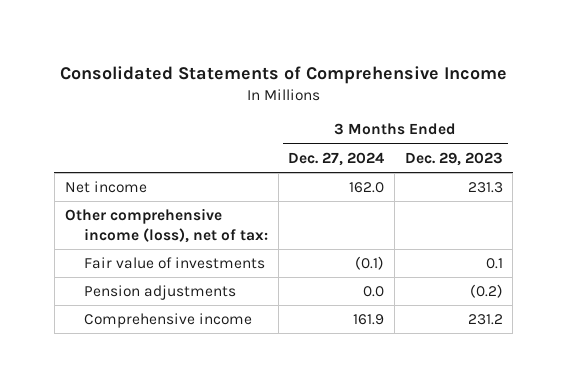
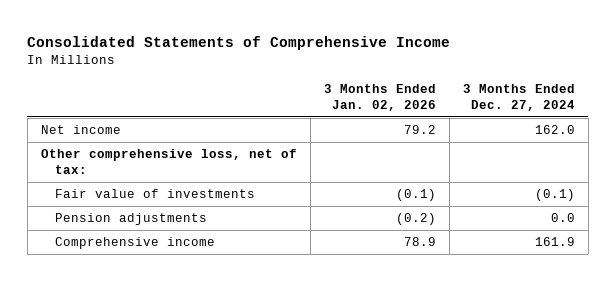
[404,151,503,166] Dec. 29, 2023 -> none
none -> [323,83,436,112] 3 Months Ended Jan. 02, 2026
[64,208,269,244] Other comprehensive income (loss), net of tax: -> [40,149,297,175] Other comprehensive loss, net of tax:

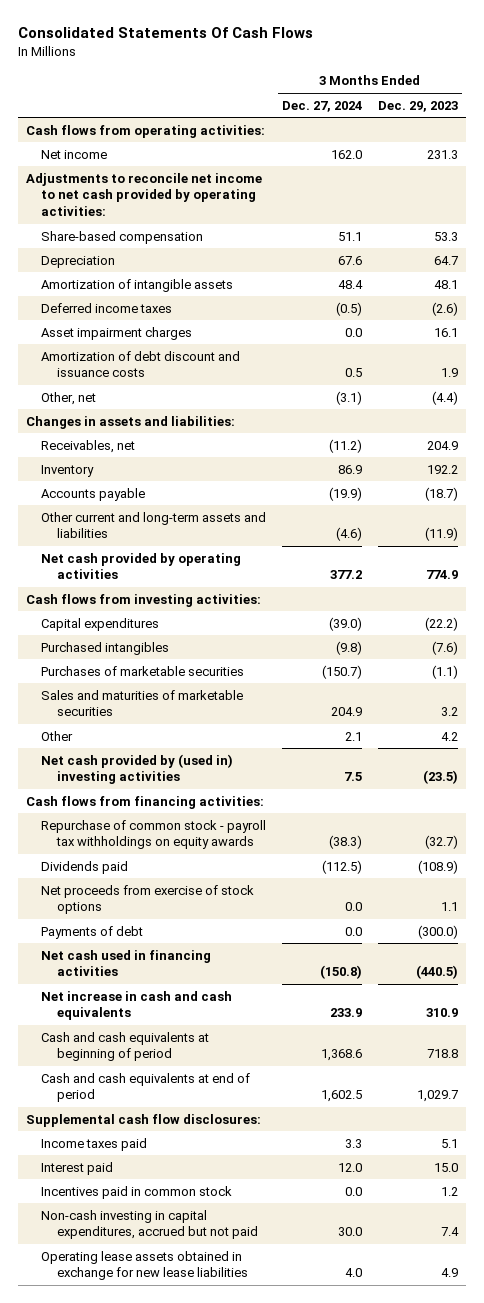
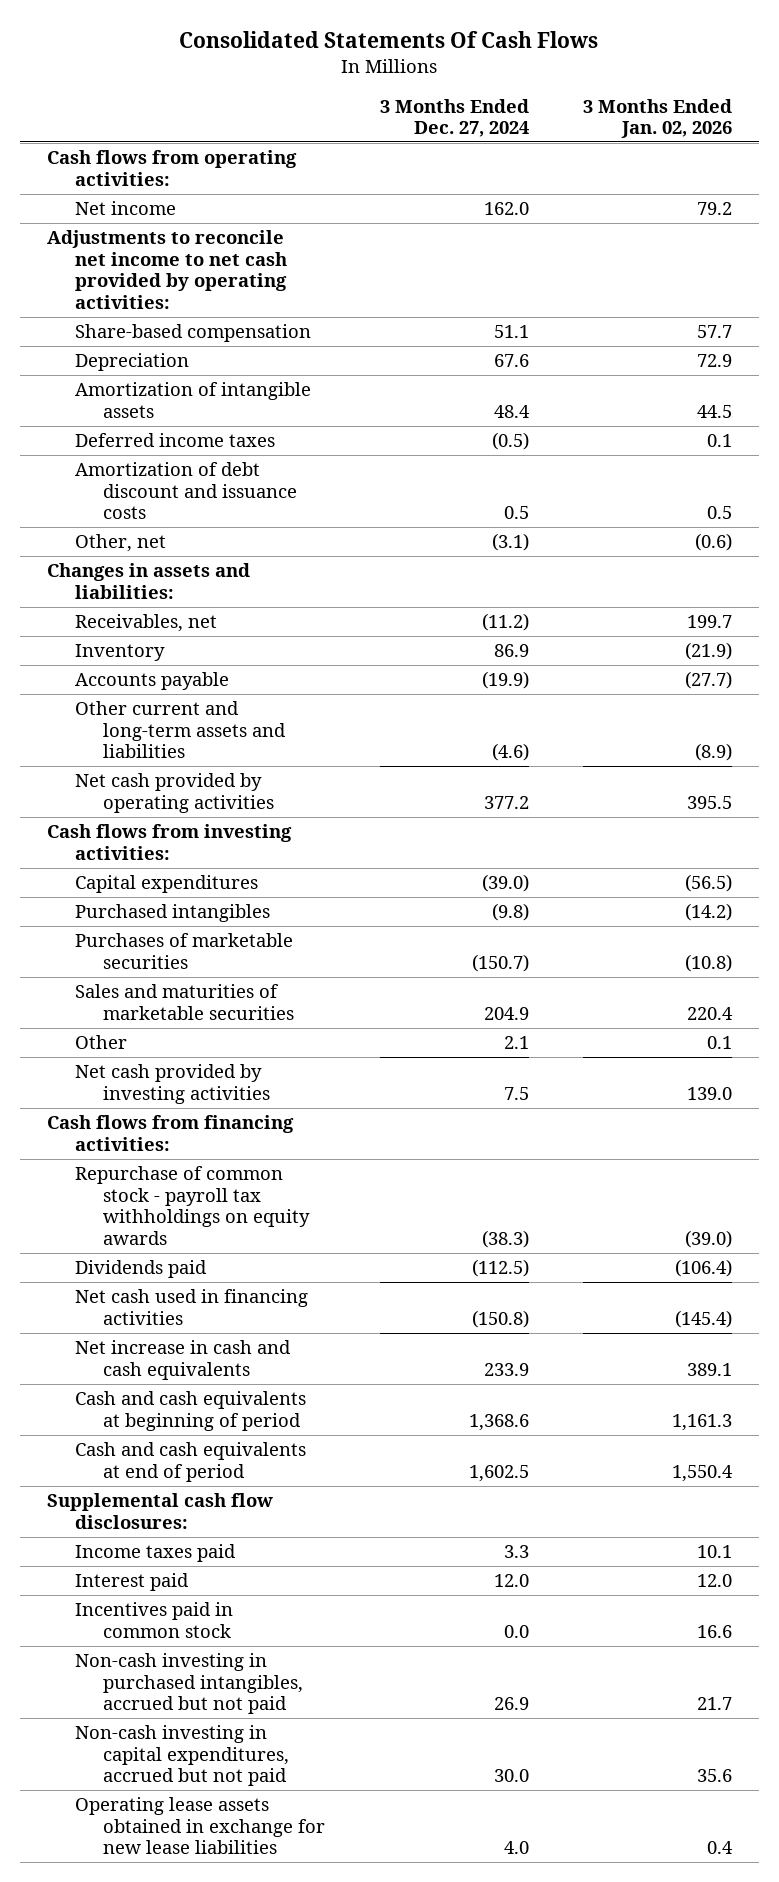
[378,100,459,112] Dec. 29, 2023 -> none
none -> [583,98,733,139] 3 Months Ended Jan. 02, 2026
[41,326,193,340] Asset impairment charges -> none
[41,753,234,785] Net cash provided by (used in) investing activities -> [74,1064,271,1104] Net cash provided by investing activities
[41,884,255,915] Net proceeds from exercise of stock options -> none
[41,925,144,939] Payments of debt -> none
none -> [74,1653,304,1715] Non-cash investing in purchased intangibles, accrued but not paid

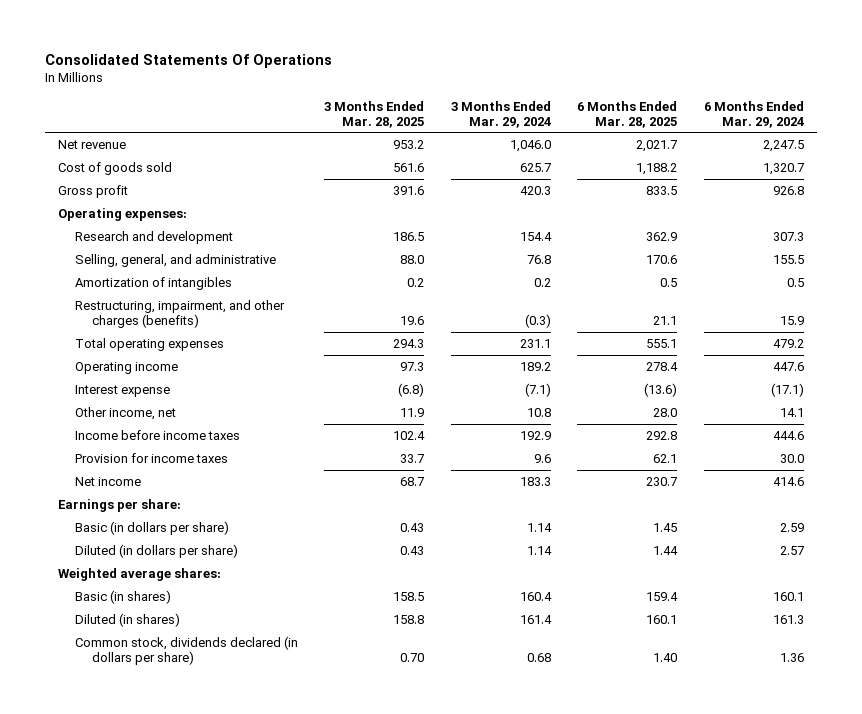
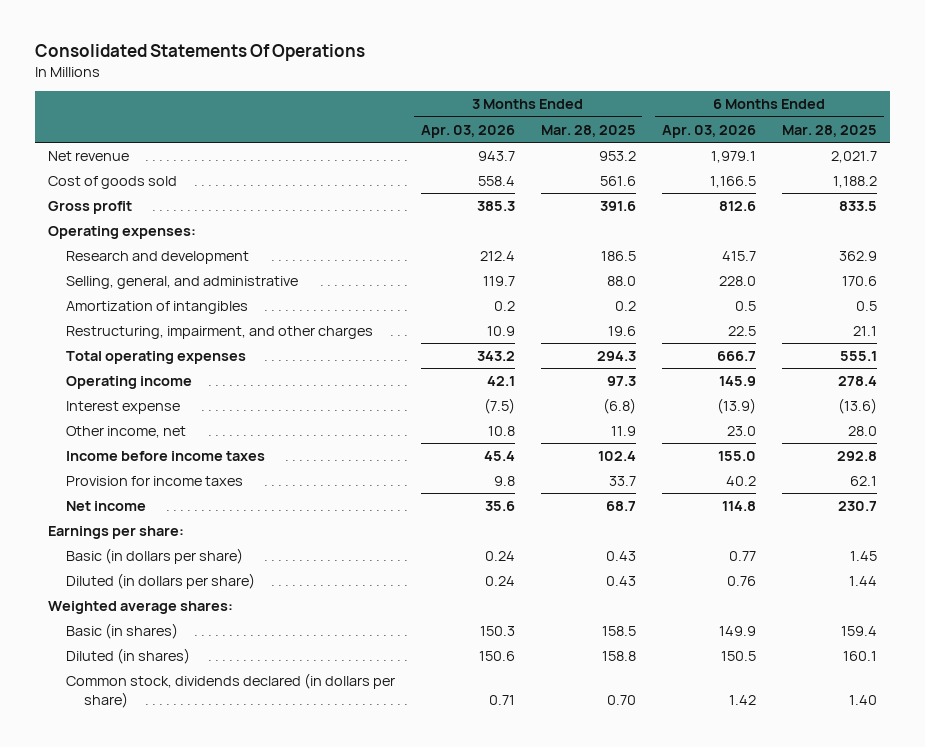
[450,100,551,128] 3 Months Ended Mar. 29, 2024 -> none
[703,100,804,128] 6 Months Ended Mar. 29, 2024 -> none
none -> [420,124,515,138] Apr. 03, 2026
none -> [661,124,756,138] Apr. 03, 2026
[75,299,286,328] Restructuring, impairment, and other charges (benefits) -> [65,325,373,339] Restructuring, impairment, and other charges

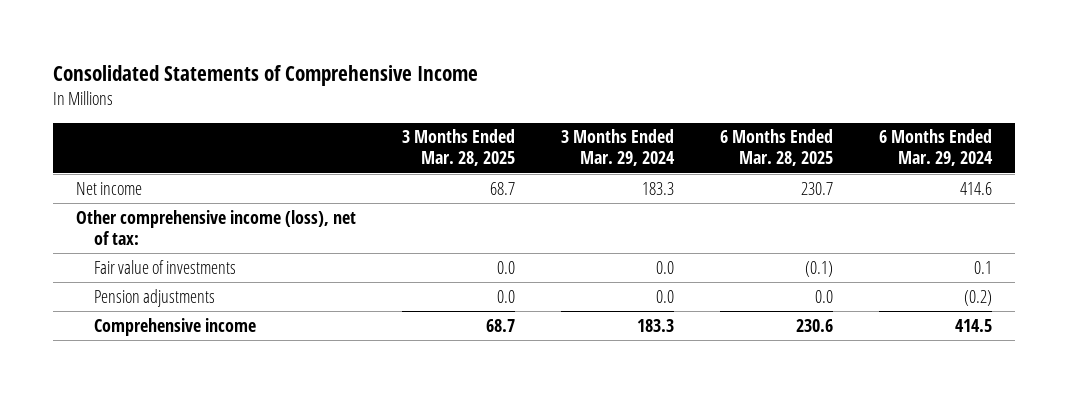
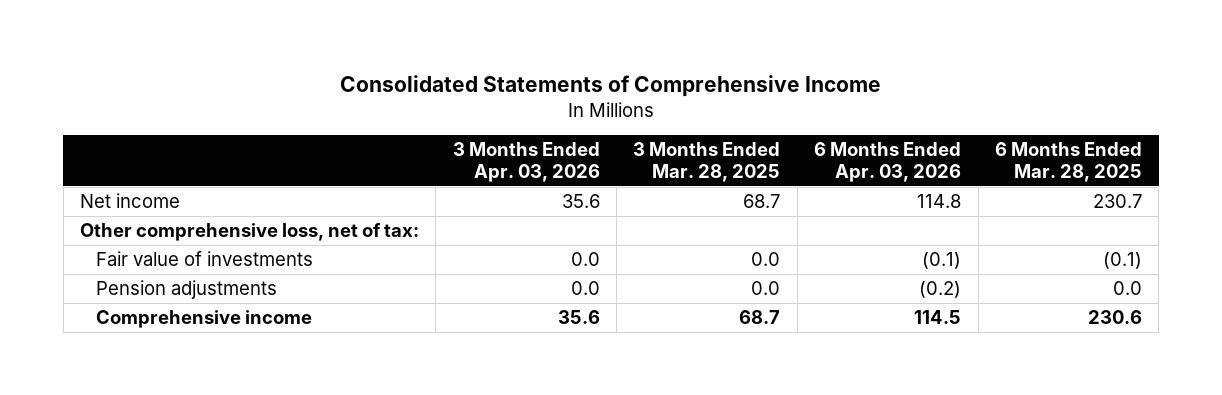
[560,129,675,167] 3 Months Ended Mar. 29, 2024 -> none
[878,129,993,167] 6 Months Ended Mar. 29, 2024 -> none
none -> [452,142,600,183] 3 Months Ended Apr. 03, 2026
none -> [814,142,962,183] 6 Months Ended Apr. 03, 2026
[76,209,357,245] Other comprehensive income (loss), net of tax: -> [80,223,420,242] Other comprehensive loss, net of tax:

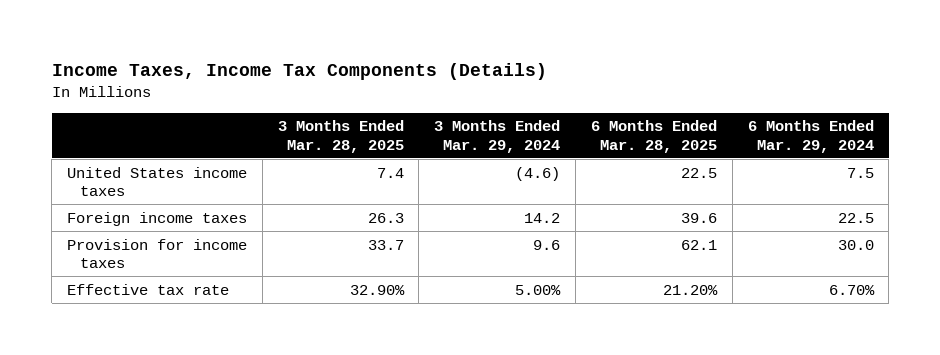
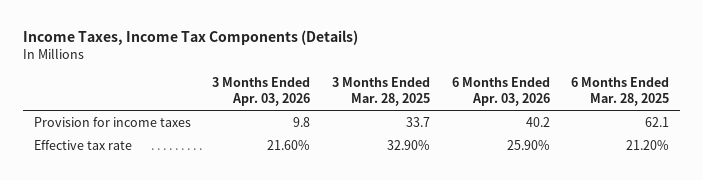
[434,120,561,153] 3 Months Ended Mar. 29, 2024 -> none
[747,120,874,153] 6 Months Ended Mar. 29, 2024 -> none
none -> [212,77,311,107] 3 Months Ended Apr. 03, 2026
none -> [451,77,550,107] 6 Months Ended Apr. 03, 2026
[66,166,247,197] United States income taxes -> none
[66,211,247,226] Foreign income taxes -> none

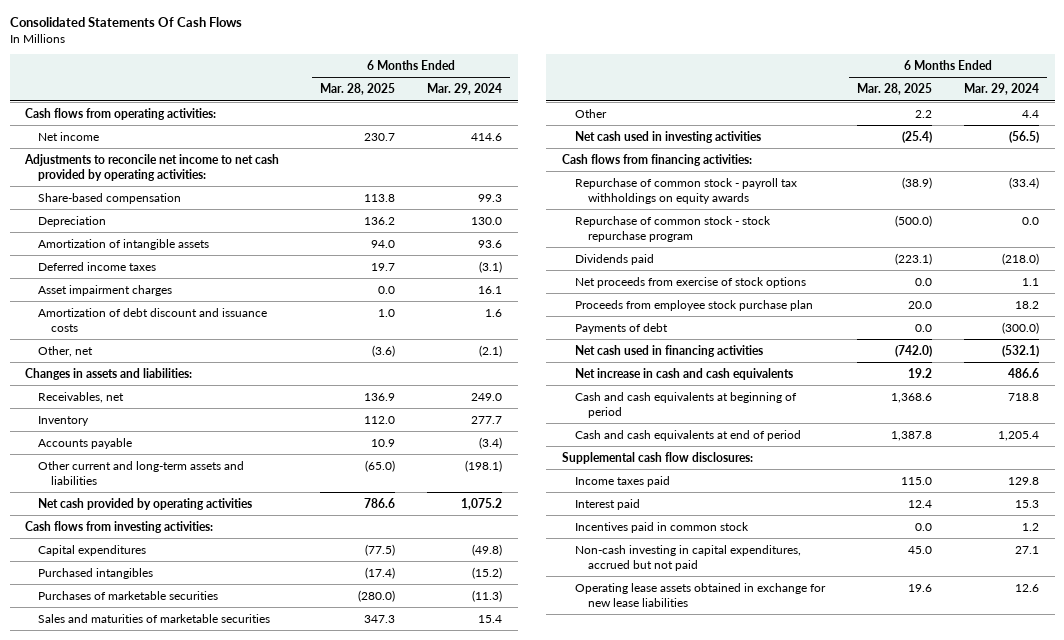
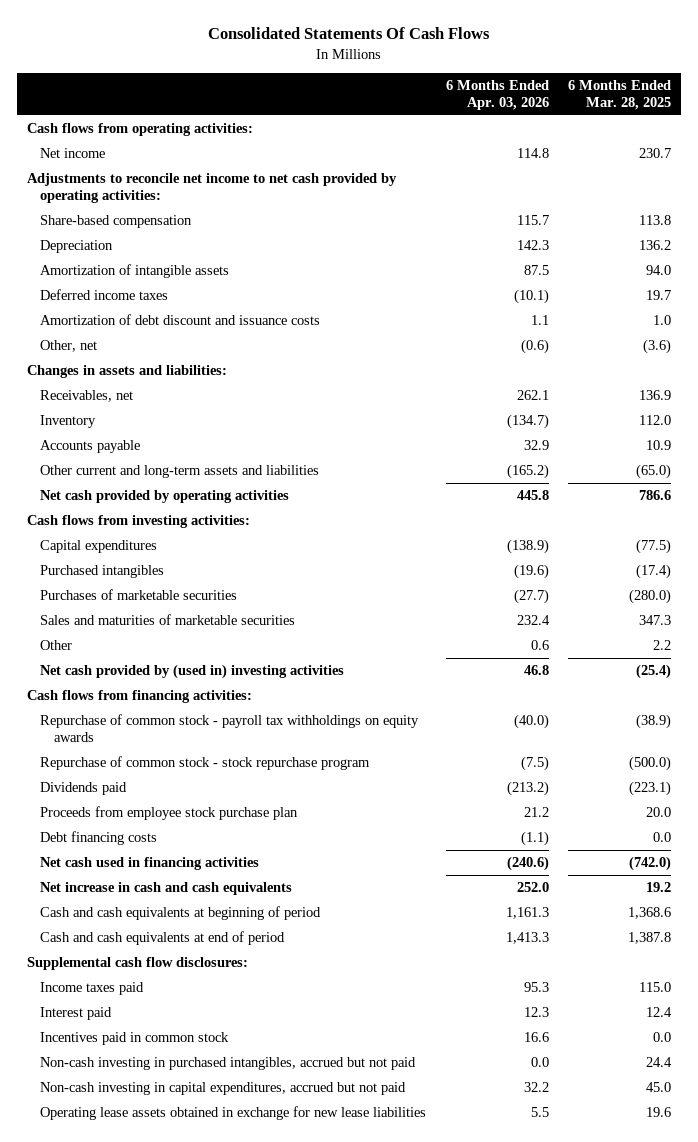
[426,83,502,96] Mar. 29, 2024 -> none
none -> [445,79,549,111] 6 Months Ended Apr. 03, 2026
[38,284,173,296] Asset impairment charges -> none
[575,130,762,143] Net cash used in investing activities -> [40,663,345,679] Net cash provided by (used in) investing activities
[575,276,807,288] Net proceeds from exercise of stock options -> none
[575,322,669,334] Payments of debt -> none
none -> [40,830,158,845] Debt financing costs
none -> [40,1056,417,1070] Non-cash investing in purchased intangibles, accrued but not paid

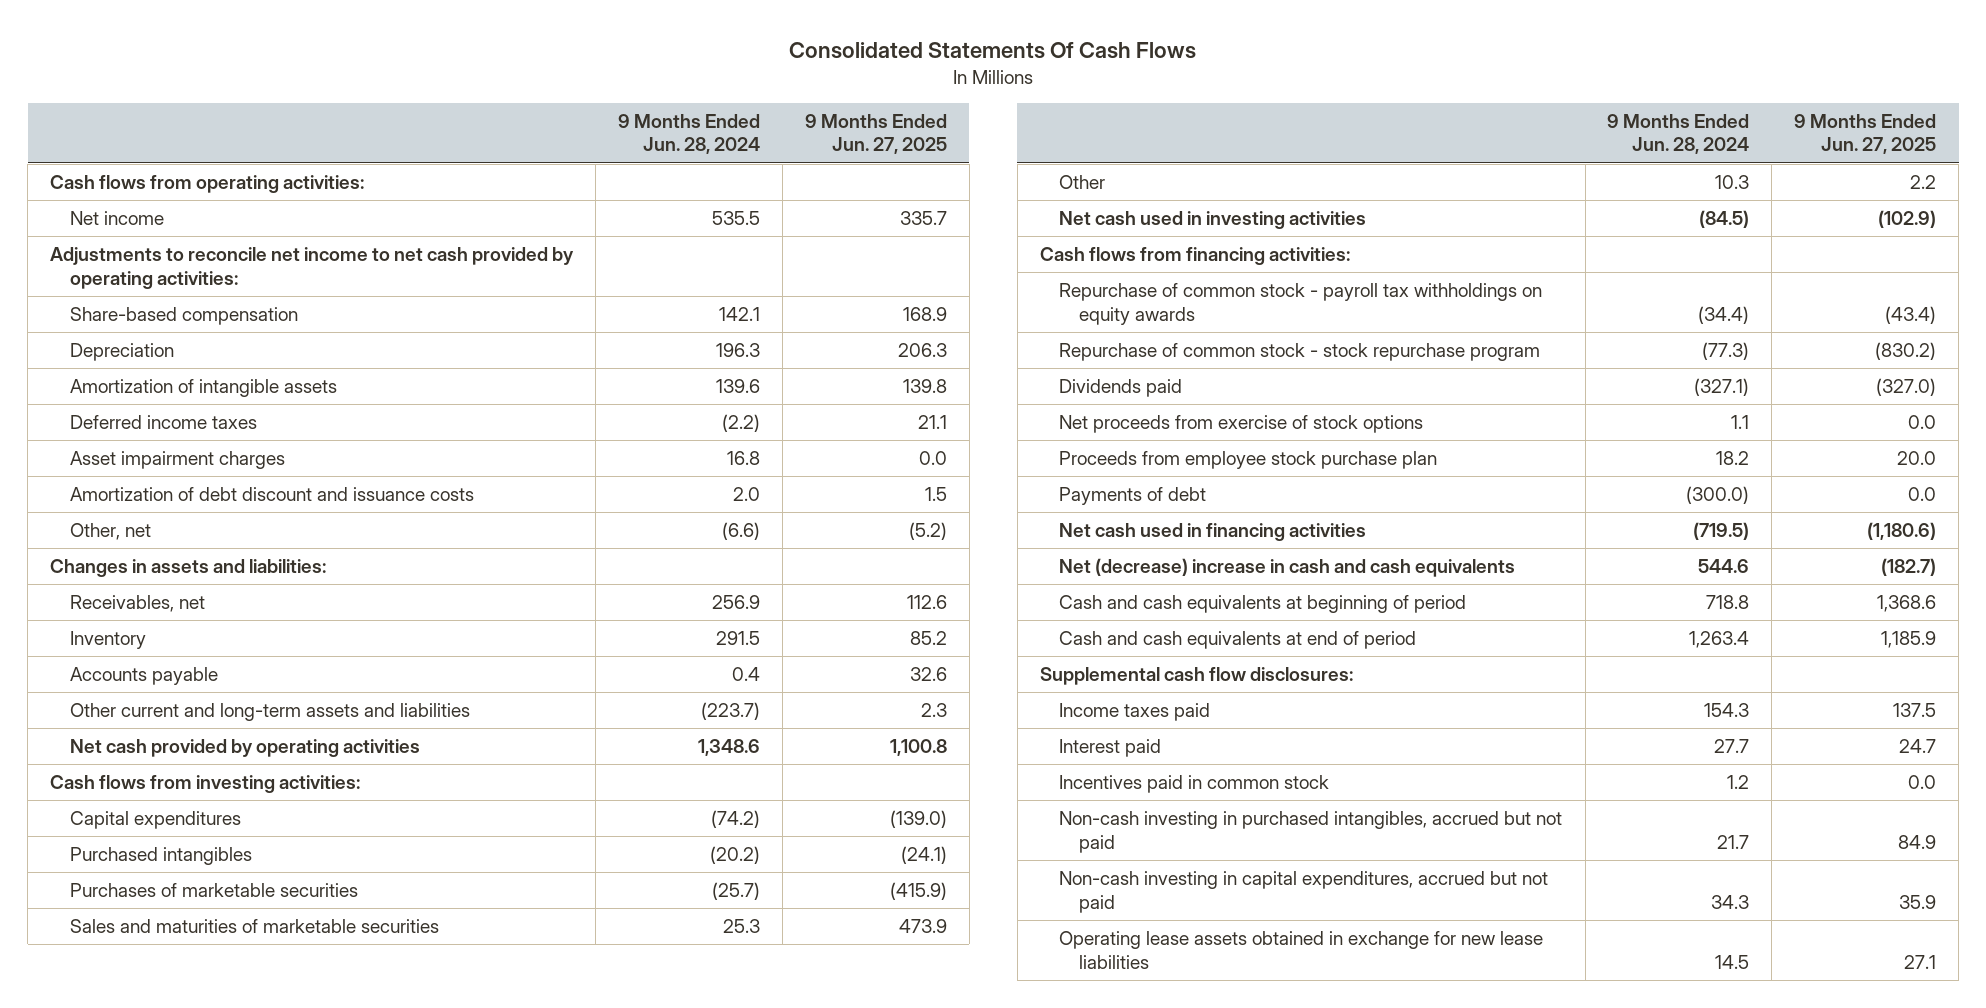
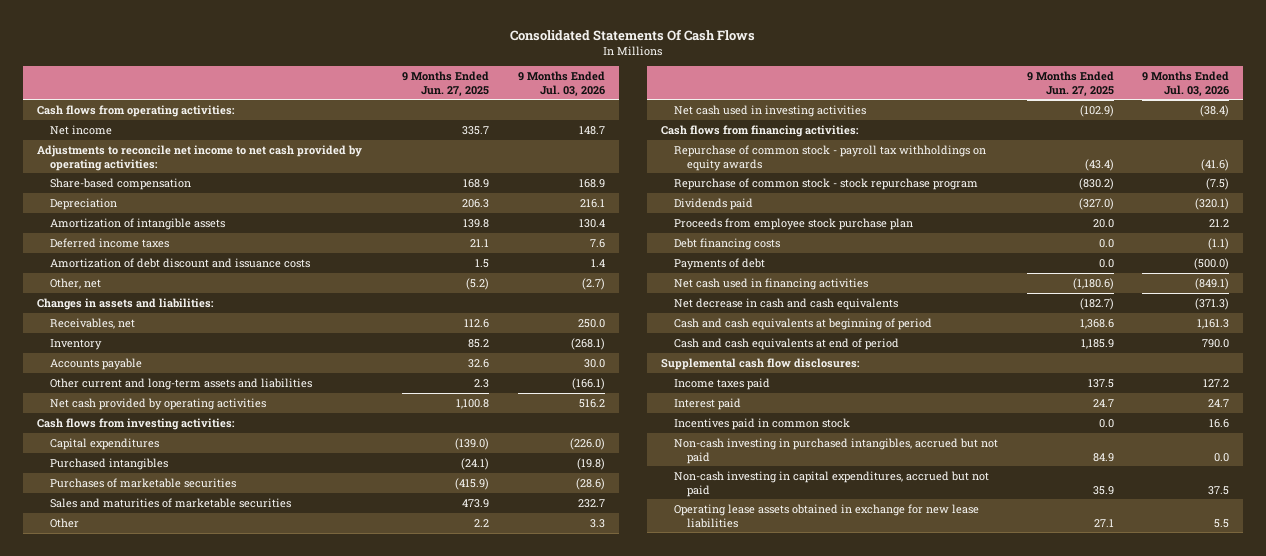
[617,113,760,155] 9 Months Ended Jun. 28, 2024 -> none
none -> [517,70,605,96] 9 Months Ended Jul. 03, 2026
[69,451,285,470] Asset impairment charges -> none
[1059,415,1424,434] Net proceeds from exercise of stock options -> none
none -> [674,237,781,250] Debt financing costs
[1059,558,1516,578] Net (decrease) increase in cash and cash equivalents -> [674,297,899,310] Net decrease in cash and cash equivalents

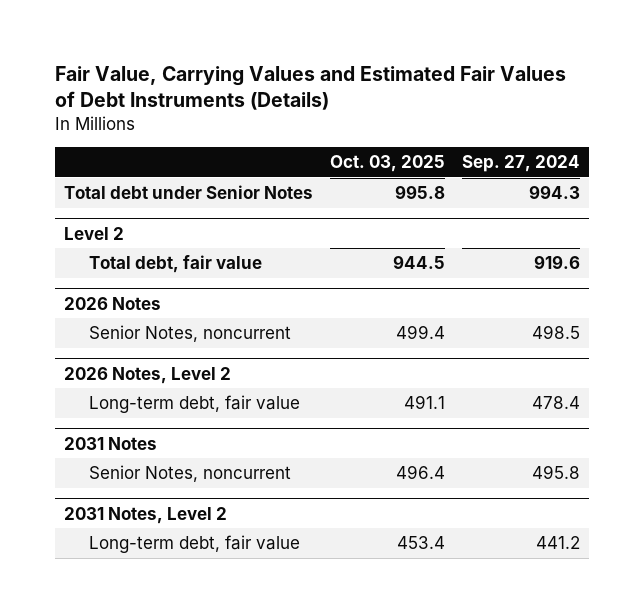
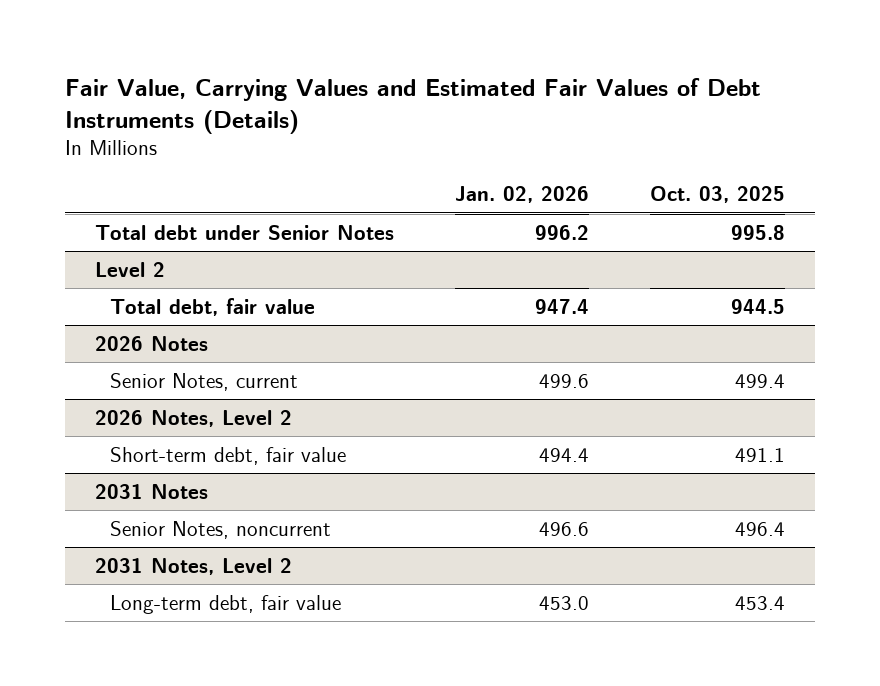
[462,154,581,172] Sep. 27, 2024 -> none
none -> [454,185,589,203] Jan. 02, 2026
[89,325,292,343] Senior Notes, noncurrent -> [109,372,298,391] Senior Notes, current
[89,395,301,414] Long-term debt, fair value -> [109,446,346,465] Short-term debt, fair value

